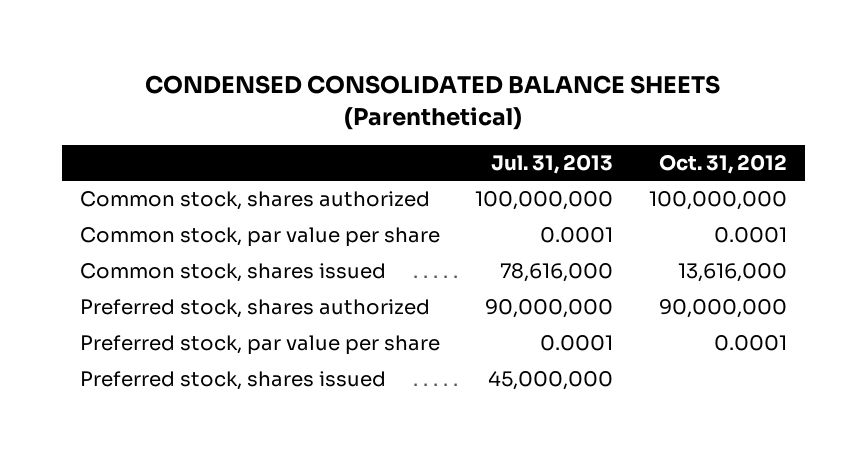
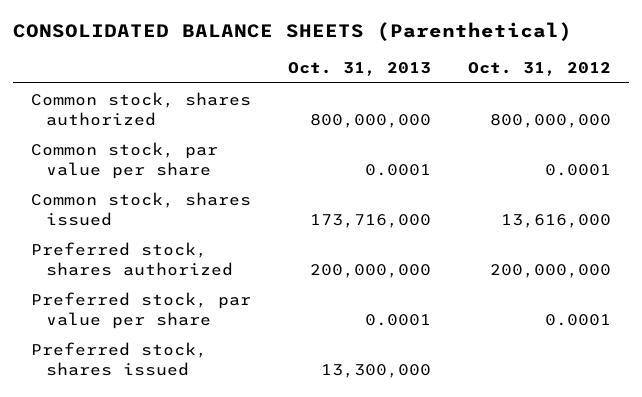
[145,75,721,130] CONDENSED CONSOLIDATED BALANCE SHEETS (Parenthetical) -> [12,22,572,42] CONSOLIDATED BALANCE SHEETS (Parenthetical)
[491,153,614,174] Jul. 31, 2013 -> none
none -> [287,62,431,77] Oct. 31, 2013
[648,191,787,211] 100,000,000 -> [489,113,611,128] 800,000,000
[658,299,787,319] 90,000,000 -> [489,263,611,278] 200,000,000

